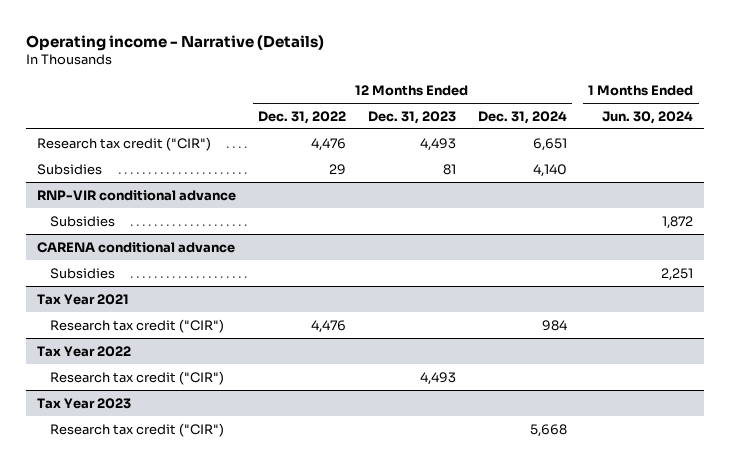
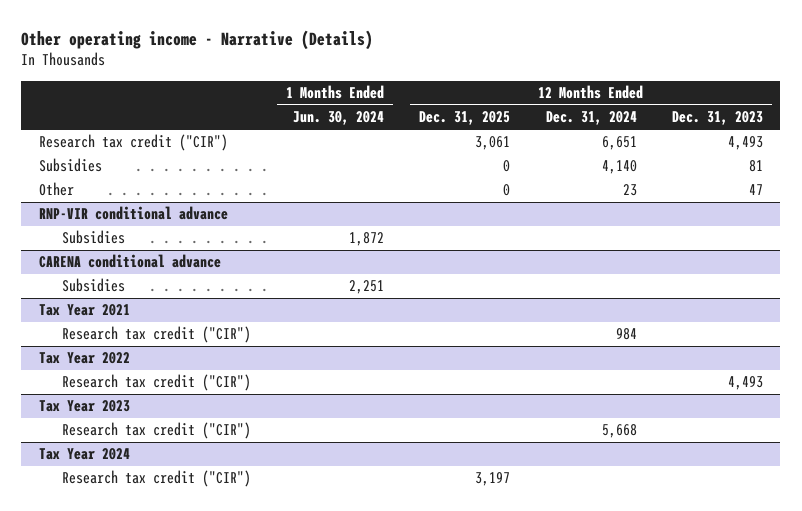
[26,34,325,51] Operating income - Narrative (Details) -> [21,29,374,50] Other operating income - Narrative (Details)
[257,110,346,124] Dec. 31, 2022 -> none
none -> [419,111,511,126] Dec. 31, 2025
none -> [38,182,74,197] Other
none -> [38,448,130,461] Tax Year 2024
none -> [61,470,251,488] Research tax credit ("CIR")

